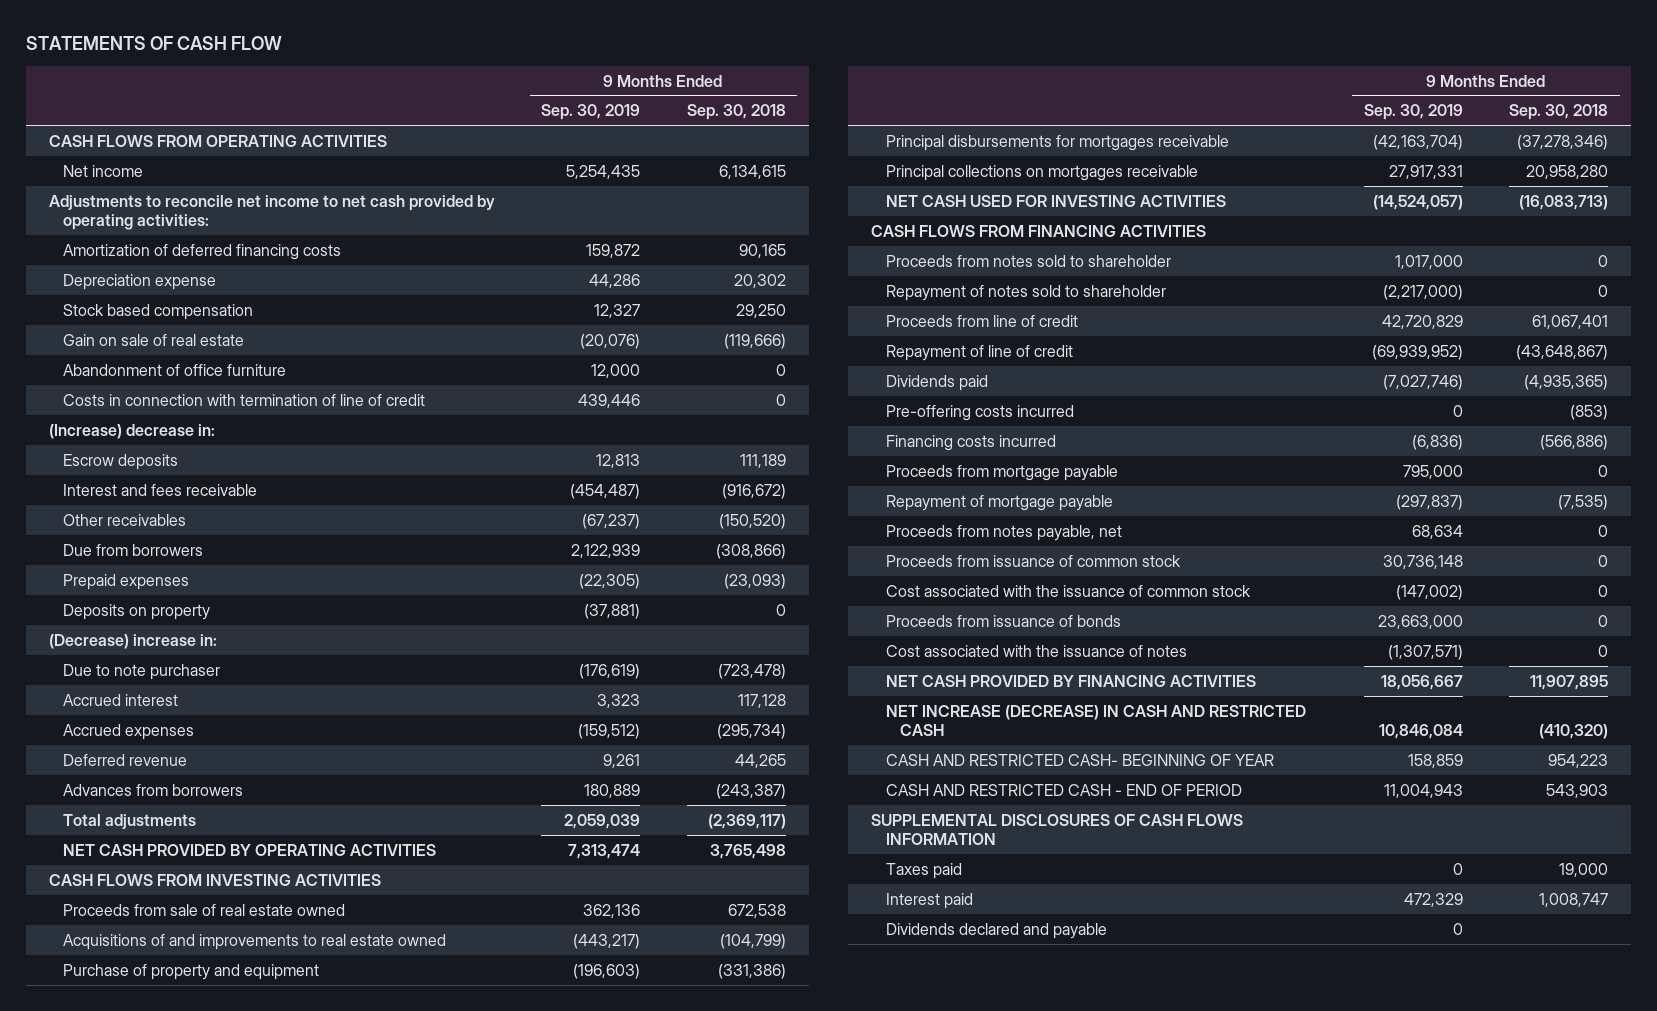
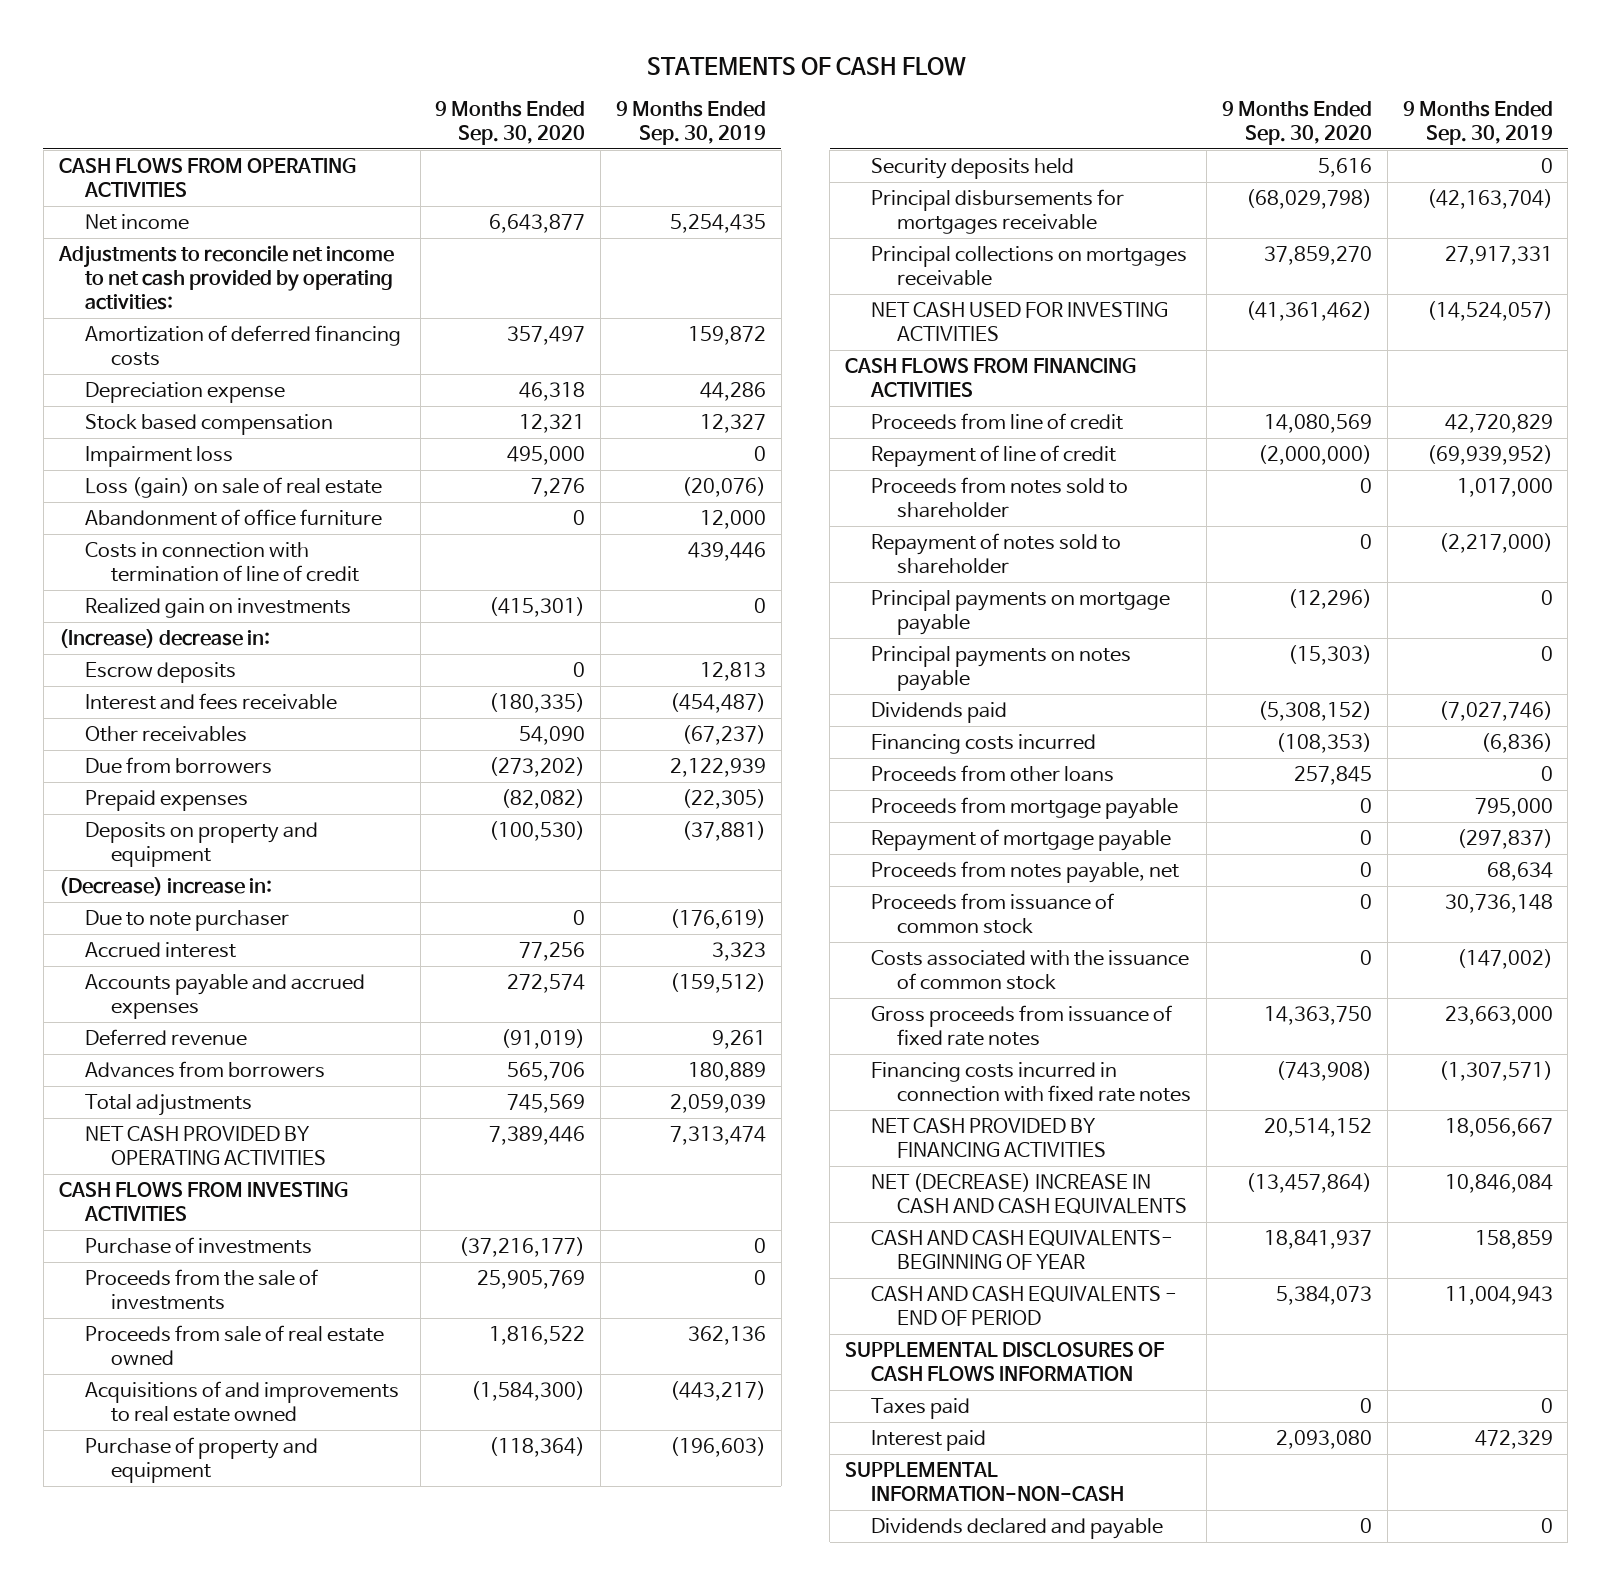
[686,104,786,121] Sep. 30, 2018 -> none
none -> [435,101,586,145] 9 Months Ended Sep. 30, 2020
none -> [84,446,233,468] Impairment loss
[63,333,245,346] Gain on sale of real estate -> [84,477,382,499] Loss (gain) on sale of real estate
none -> [84,598,351,619] Realized gain on investments
[63,603,211,620] Deposits on property -> [84,822,318,867] Deposits on property and equipment
[63,723,195,740] Accrued expenses -> [84,974,365,1019] Accounts payable and accrued expenses
none -> [84,1237,312,1255] Purchase of investments
none -> [84,1269,318,1310] Proceeds from the sale of investments
none -> [871,158,1075,180] Security deposits held
[885,254,1171,267] Proceeds from notes sold to shareholder -> [871,477,1129,518] Proceeds from notes sold to shareholder
[885,284,1166,301] Repayment of notes sold to shareholder -> [871,533,1122,574] Repayment of notes sold to shareholder
none -> [871,590,1171,635] Principal payments on mortgage payable
none -> [871,646,1132,691] Principal payments on notes payable
[885,404,1074,421] Pre-offering costs incurred -> none
none -> [871,765,1115,783] Proceeds from other loans
[885,584,1251,597] Cost associated with the issuance of common stock -> [871,950,1190,990] Costs associated with the issuance of common stock
[885,614,1121,627] Proceeds from issuance of bonds -> [871,1005,1173,1046] Gross proceeds from issuance of fixed rate notes
[885,644,1187,657] Cost associated with the issuance of notes -> [871,1062,1192,1102] Financing costs incurred in connection with fixed rate notes
[885,704,1306,736] NET INCREASE (DECREASE) IN CASH AND RESTRICTED CASH -> [871,1173,1188,1214] NET (DECREASE) INCREASE IN CASH AND CASH EQUIVALENTS
[885,753,1274,766] CASH AND RESTRICTED CASH- BEGINNING OF YEAR -> [871,1230,1174,1270] CASH AND CASH EQUIVALENTS- BEGINNING OF YEAR
[885,783,1242,796] CASH AND RESTRICTED CASH - END OF PERIOD -> [871,1286,1178,1326] CASH AND CASH EQUIVALENTS - END OF PERIOD
none -> [845,1462,1125,1501] SUPPLEMENTAL INFORMATION-NON-CASH

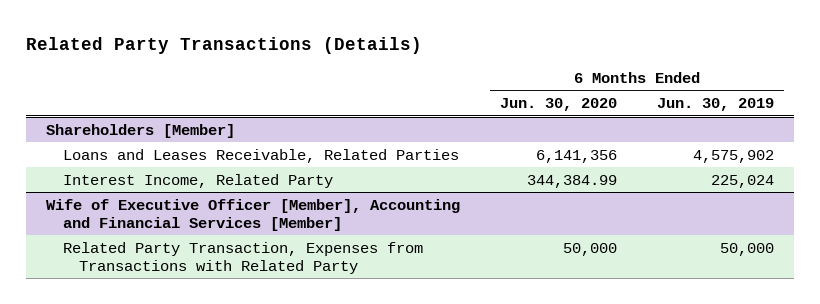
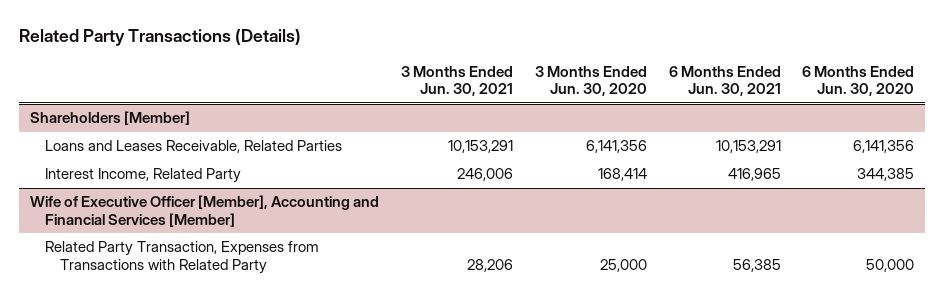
[656,98,774,112] Jun. 30, 2019 -> none
none -> [400,65,513,97] 3 Months Ended Jun. 30, 2021
none -> [534,65,647,97] 3 Months Ended Jun. 30, 2020
none -> [668,65,781,97] 6 Months Ended Jun. 30, 2021
[526,174,617,188] 344,384.99 -> [857,168,915,182] 344,385

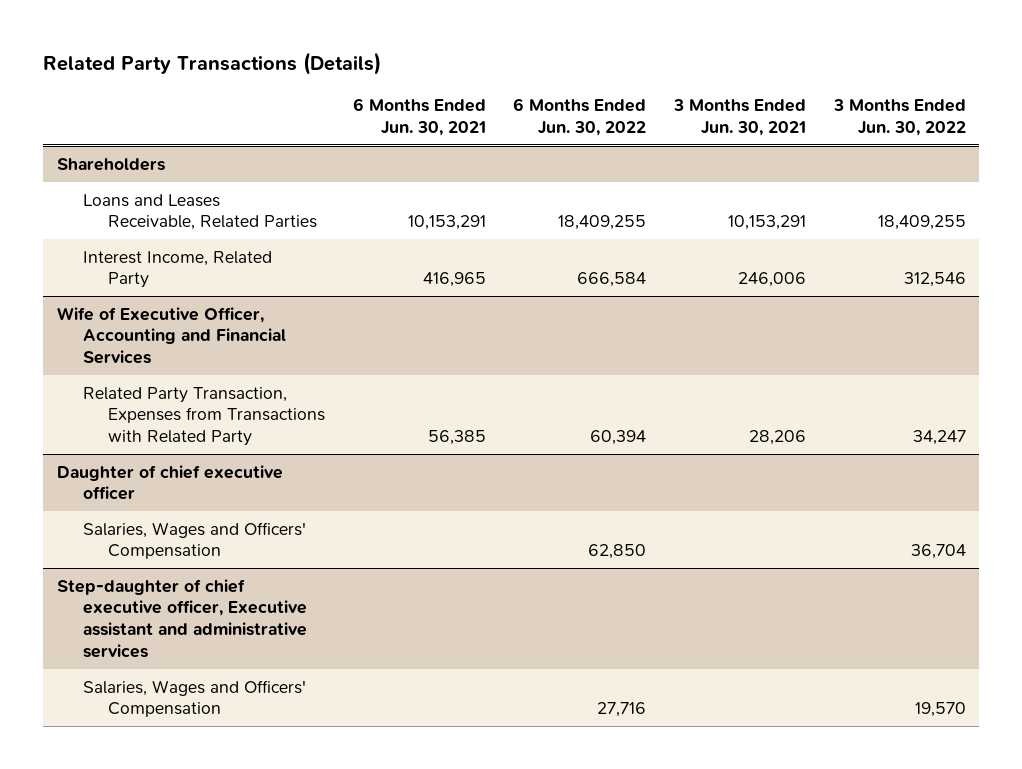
[534,65,647,97] 3 Months Ended Jun. 30, 2020 -> none
[802,65,915,97] 6 Months Ended Jun. 30, 2020 -> none
none -> [513,97,647,136] 6 Months Ended Jun. 30, 2022
none -> [832,98,966,136] 3 Months Ended Jun. 30, 2022
[29,111,190,126] Shareholders [Member] -> [56,157,165,171] Shareholders
[29,195,379,227] Wife of Executive Officer [Member], Accounting and Financial Services [Member] -> [56,306,286,365] Wife of Executive Officer, Accounting and Financial Services
none -> [56,464,283,501] Daughter of chief executive officer
none -> [82,521,306,560] Salaries, Wages and Officers' Compensation
none -> [56,578,307,658] Step-daughter of chief executive officer, Executive assistant and administrative services
none -> [82,679,306,718] Salaries, Wages and Officers' Compensation

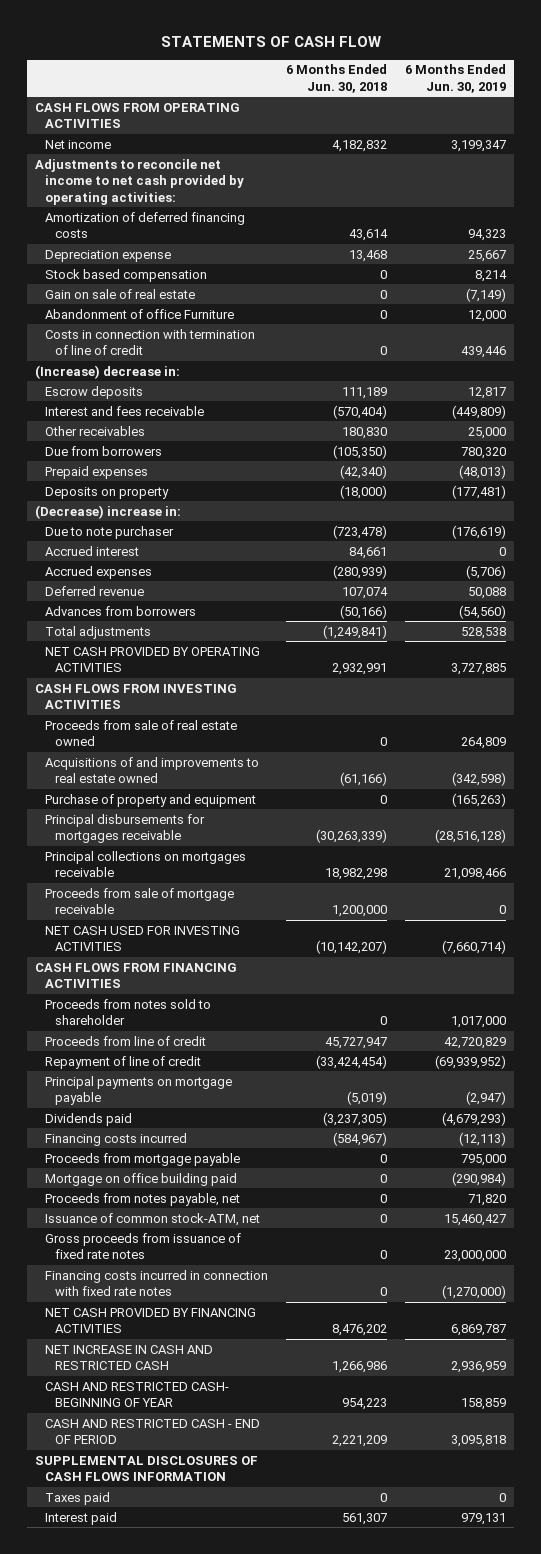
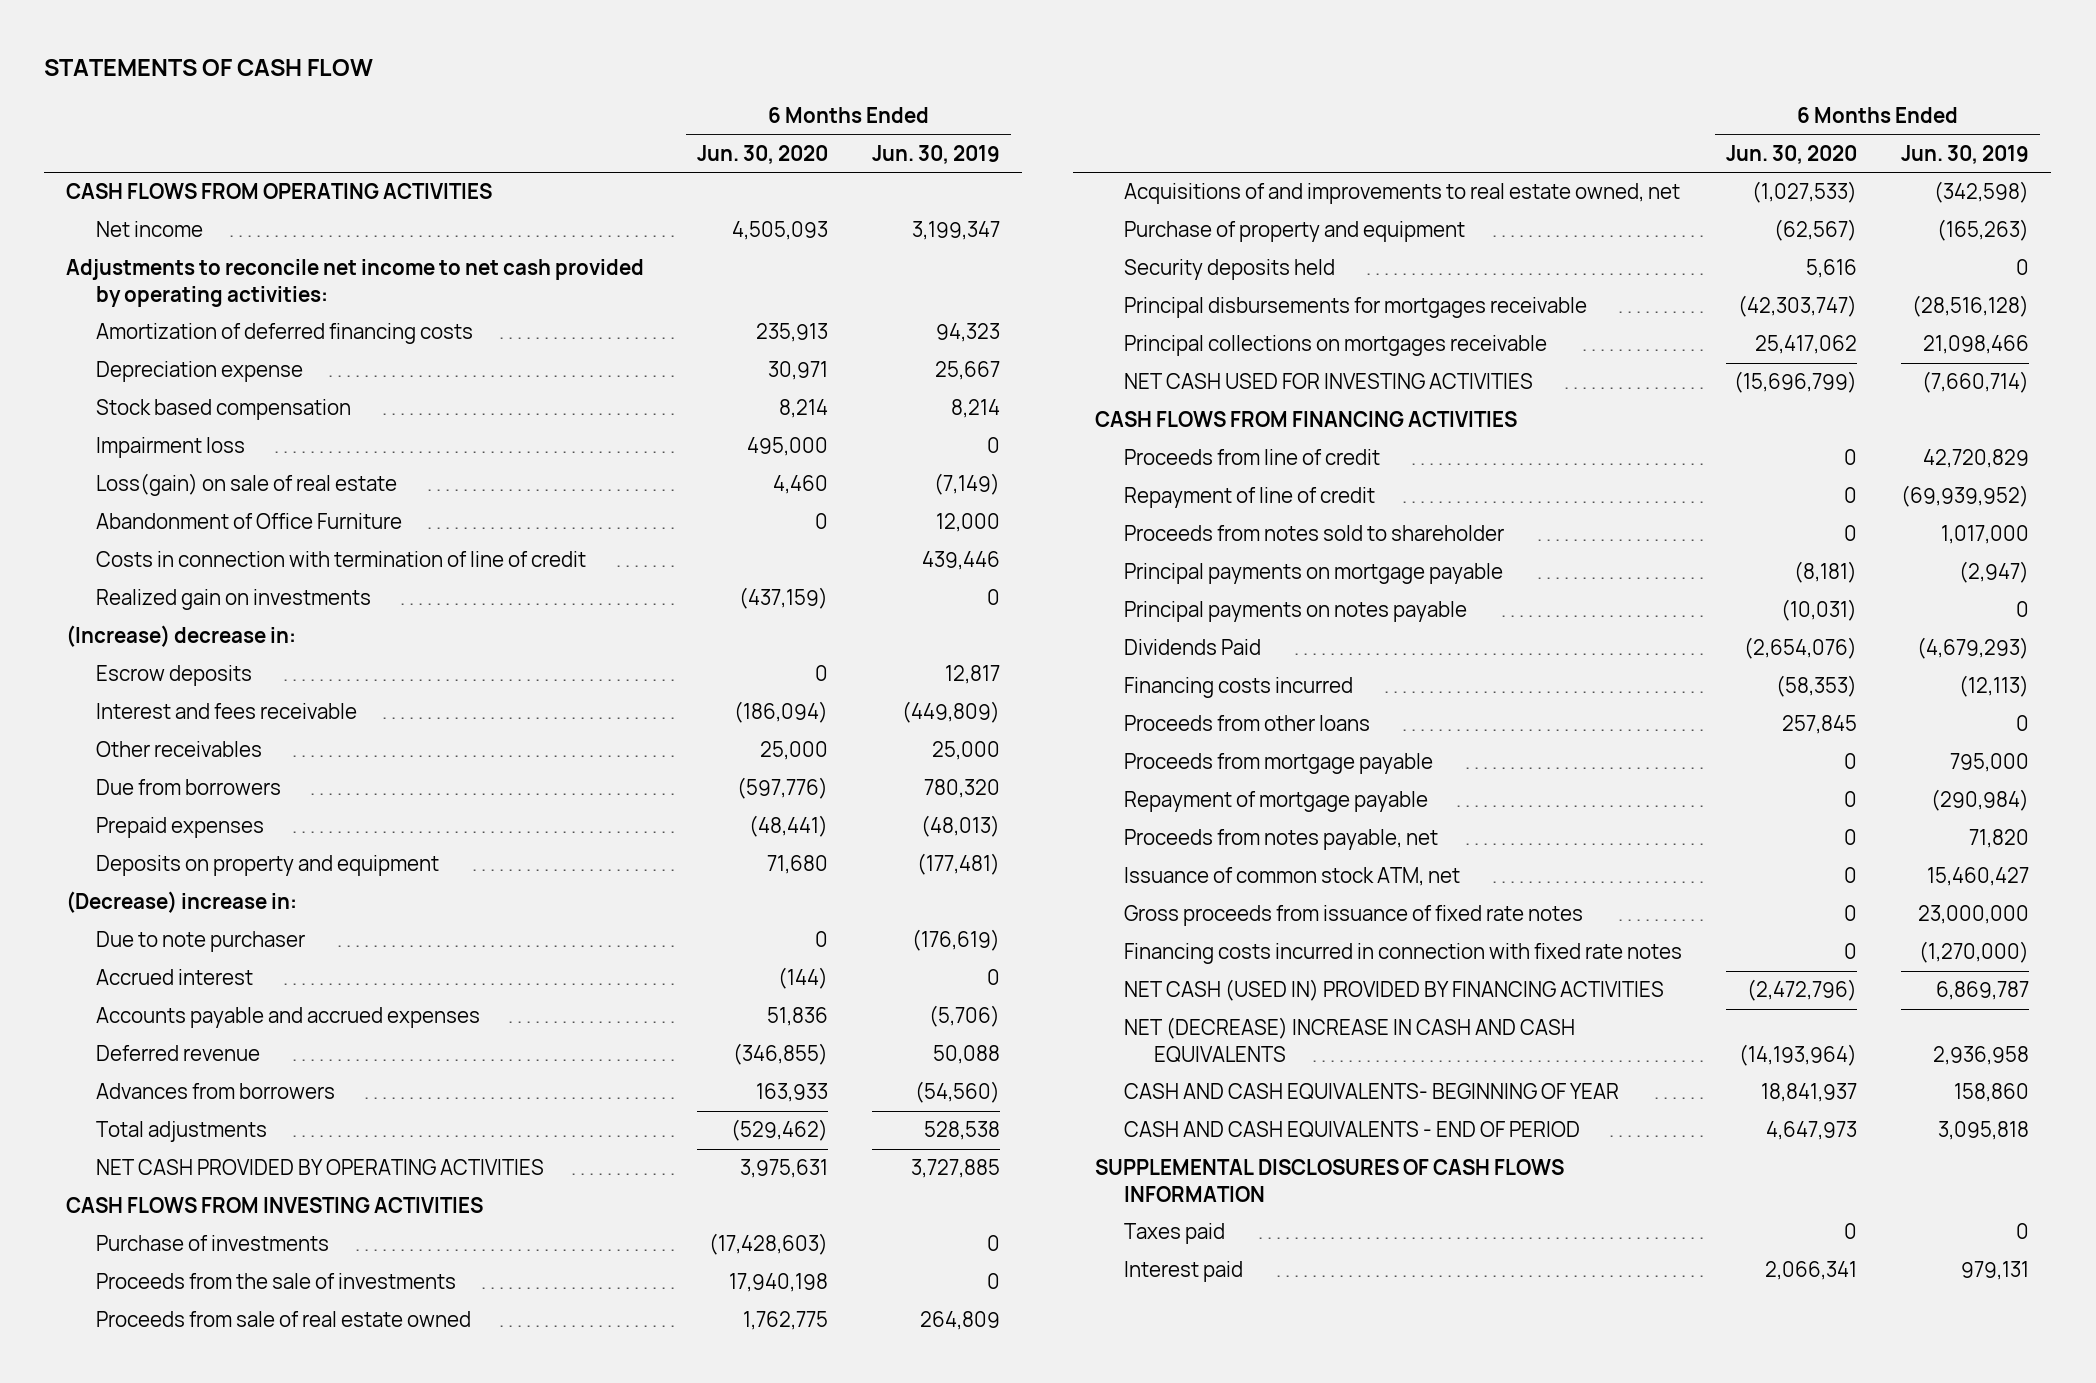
[286,64,388,94] 6 Months Ended Jun. 30, 2018 -> none
none -> [697,144,829,164] Jun. 30, 2020
none -> [95,437,245,459] Impairment loss
[45,288,196,299] Gain on sale of real estate -> [95,473,397,497] Loss(gain) on sale of real estate
[45,308,235,319] Abandonment of office Furniture -> [95,513,402,530] Abandonment of Office Furniture
none -> [95,589,371,611] Realized gain on investments
[45,486,170,499] Deposits on property -> [95,855,439,877] Deposits on property and equipment
[45,565,153,579] Accrued expenses -> [95,1007,480,1029] Accounts payable and accrued expenses
none -> [95,1235,329,1252] Purchase of investments
none -> [95,1273,456,1290] Proceeds from the sale of investments
[45,756,260,784] Acquisitions of and improvements to real estate owned -> [1124,183,1681,205] Acquisitions of and improvements to real estate owned, net
none -> [1124,259,1336,281] Security deposits held
[45,887,235,915] Proceeds from sale of mortgage receivable -> none
[45,998,212,1026] Proceeds from notes sold to shareholder -> [1124,525,1505,542] Proceeds from notes sold to shareholder
none -> [1124,601,1468,623] Principal payments on notes payable
[45,1112,133,1126] Dividends paid -> [1124,639,1262,656] Dividends Paid
none -> [1124,715,1371,732] Proceeds from other loans
[45,1172,238,1186] Mortgage on office building paid -> [1124,791,1429,813] Repayment of mortgage payable
[45,1212,261,1226] Issuance of common stock-ATM, net -> [1124,867,1461,887] Issuance of common stock ATM, net
[45,1307,257,1334] NET CASH PROVIDED BY FINANCING ACTIVITIES -> [1124,979,1665,1002] NET CASH (USED IN) PROVIDED BY FINANCING ACTIVITIES
[45,1344,214,1371] NET INCREASE IN CASH AND RESTRICTED CASH -> [1124,1017,1576,1062] NET (DECREASE) INCREASE IN CASH AND CASH EQUIVALENTS
[450,1361,506,1374] 2,936,959 -> [1933,1045,2030,1065] 2,936,958
[45,1381,230,1408] CASH AND RESTRICTED CASH- BEGINNING OF YEAR -> [1124,1083,1620,1100] CASH AND CASH EQUIVALENTS- BEGINNING OF YEAR
[460,1398,506,1411] 158,859 -> [1954,1083,2030,1103] 158,860
[45,1418,261,1445] CASH AND RESTRICTED CASH - END OF PERIOD -> [1124,1121,1581,1138] CASH AND CASH EQUIVALENTS - END OF PERIOD

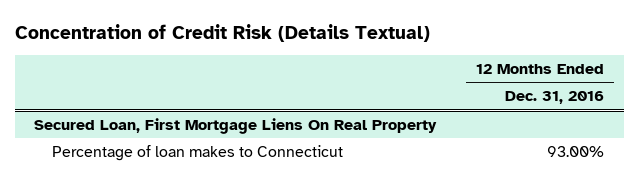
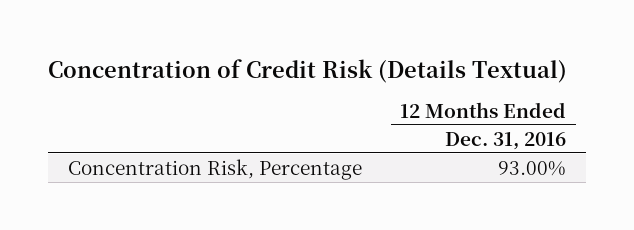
[34,118,438,135] Secured Loan, First Mortgage Liens On Real Property -> none
[51,145,343,162] Percentage of loan makes to Connecticut -> [67,158,362,180] Concentration Risk, Percentage

